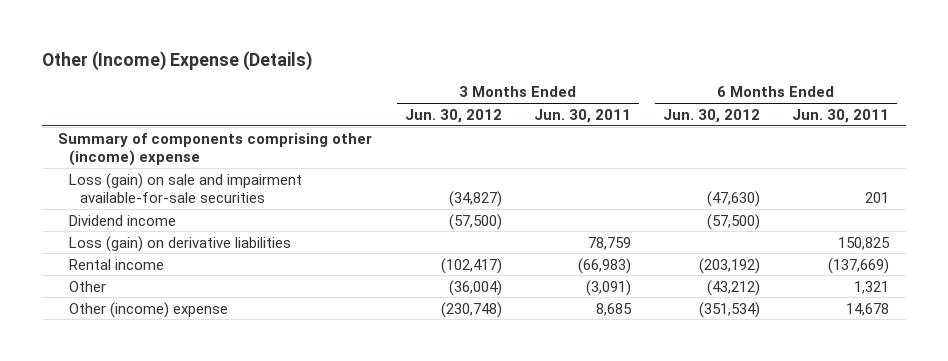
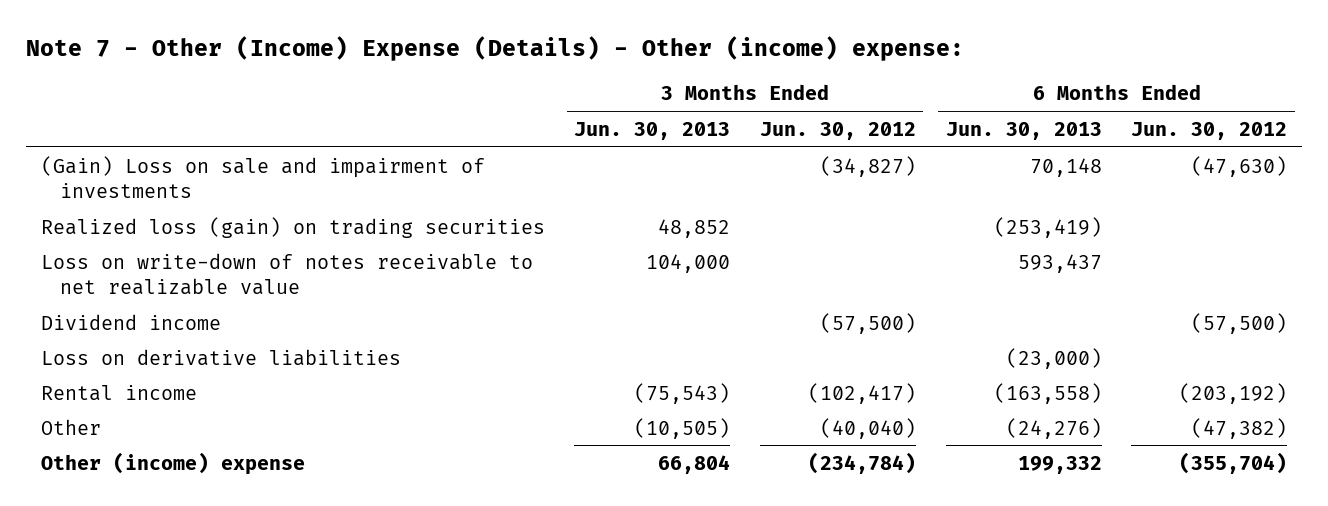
[42,50,313,71] Other (Income) Expense (Details) -> [25,36,964,62] Note 7 - Other (Income) Expense (Details) - Other (income) expense:
[533,108,631,123] Jun. 30, 2011 -> none
[792,108,890,123] Jun. 30, 2011 -> none
none -> [574,121,731,140] Jun. 30, 2013
none -> [945,121,1102,140] Jun. 30, 2013
[58,132,373,167] Summary of components comprising other (income) expense -> none
[68,172,302,204] Loss (gain) on sale and impairment available-for-sale securities -> [40,155,485,198] (Gain) Loss on sale and impairment of investments
none -> [40,216,545,238] Realized loss (gain) on trading securities
none -> [40,252,533,295] Loss on write-down of notes receivable to net realizable value
[68,235,291,252] Loss (gain) on derivative liabilities -> [40,348,401,366] Loss on derivative liabilities
[448,279,502,296] (36,004) -> [819,417,916,439] (40,040)
[707,279,761,296] (43,212) -> [1191,417,1288,439] (47,382)
[440,301,502,318] (230,748) -> [807,451,916,474] (234,784)
[699,301,761,318] (351,534) -> [1179,451,1288,474] (355,704)

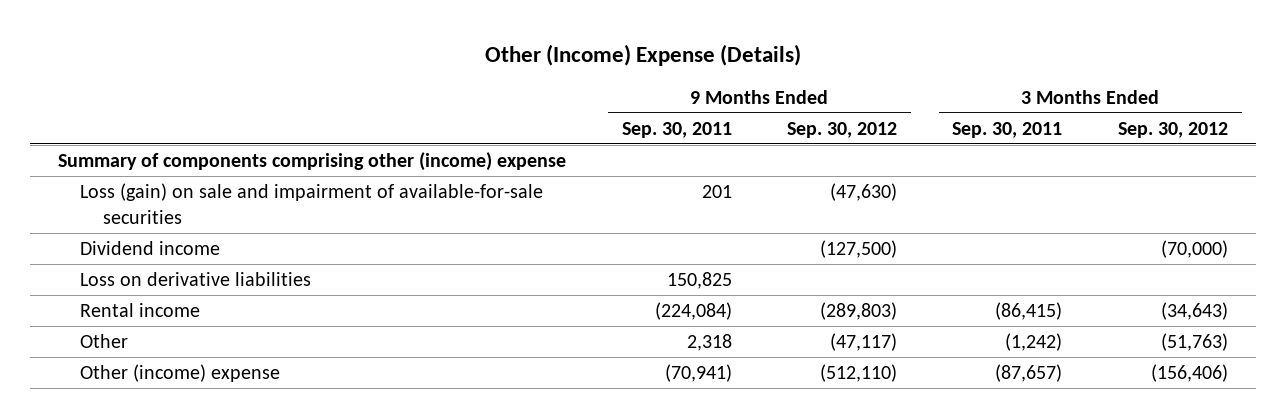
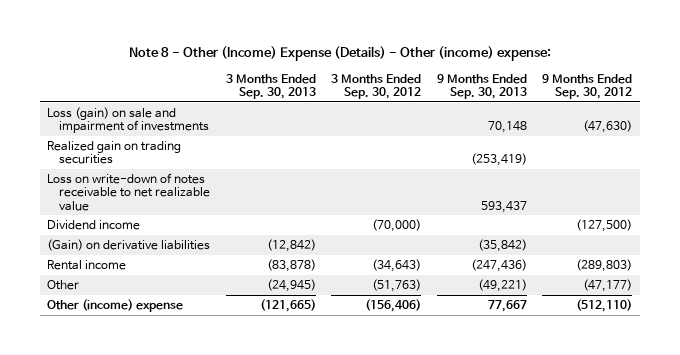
[485,43,802,66] Other (Income) Expense (Details) -> [128,46,551,62] Note 8 - Other (Income) Expense (Details) - Other (income) expense:
[621,121,732,138] Sep. 30, 2011 -> none
[952,121,1063,138] Sep. 30, 2011 -> none
none -> [225,73,316,99] 3 Months Ended Sep. 30, 2013
none -> [436,73,527,99] 9 Months Ended Sep. 30, 2013
[58,151,567,171] Summary of components comprising other (income) expense -> none
[80,182,544,224] Loss (gain) on sale and impairment of available-for-sale securities -> [47,107,209,134] Loss (gain) on sale and impairment of investments
none -> [47,141,182,165] Realized gain on trading securities
none -> [47,173,210,211] Loss on write-down of notes receivable to net realizable value
[80,271,312,286] Loss on derivative liabilities -> [47,239,211,252] (Gain) on derivative liabilities
[830,332,898,351] (47,117) -> [583,279,633,293] (47,177)

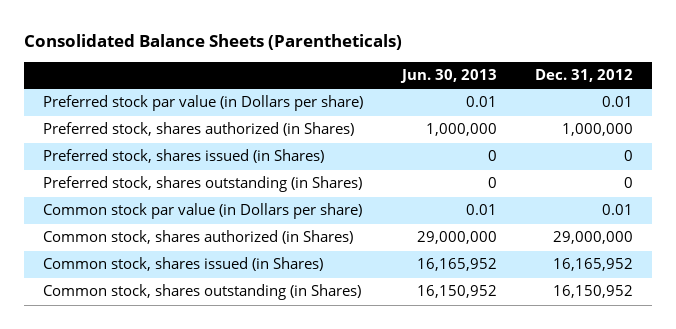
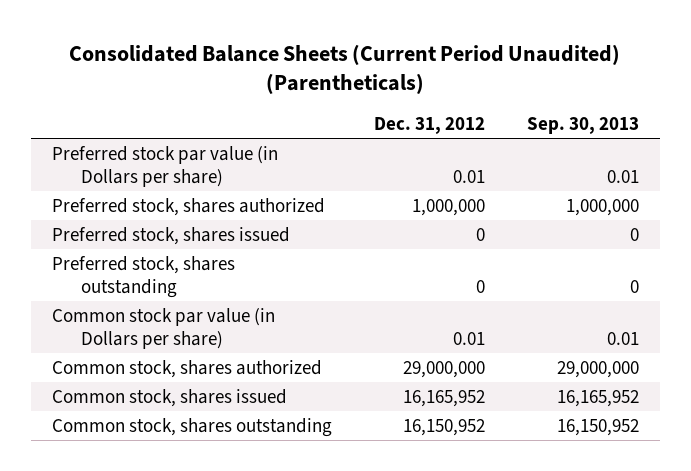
[24,33,403,50] Consolidated Balance Sheets (Parentheticals) -> [69,43,621,95] Consolidated Balance Sheets (Current Period Unaudited) (Parentheticals)
[399,69,497,84] Jun. 30, 2013 -> none
none -> [527,117,640,135] Sep. 30, 2013
[43,122,355,137] Preferred stock, shares authorized (in Shares) -> [51,197,325,216] Preferred stock, shares authorized
[43,149,325,164] Preferred stock, shares issued (in Shares) -> [51,226,290,245] Preferred stock, shares issued
[43,176,363,193] Preferred stock, shares outstanding (in Shares) -> [51,255,235,299] Preferred stock, shares outstanding
[43,230,354,245] Common stock, shares authorized (in Shares) -> [51,359,322,378] Common stock, shares authorized
[43,257,324,272] Common stock, shares issued (in Shares) -> [51,388,287,407] Common stock, shares issued
[43,284,362,301] Common stock, shares outstanding (in Shares) -> [51,417,332,437] Common stock, shares outstanding

